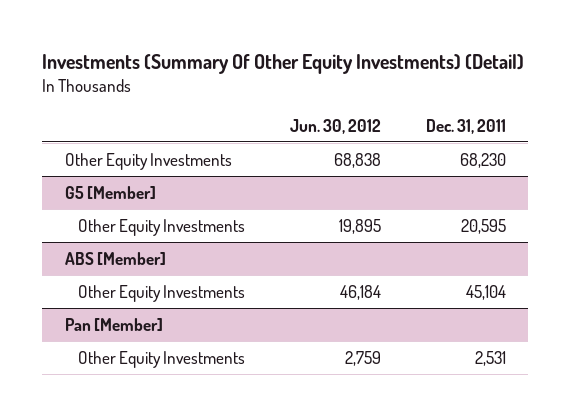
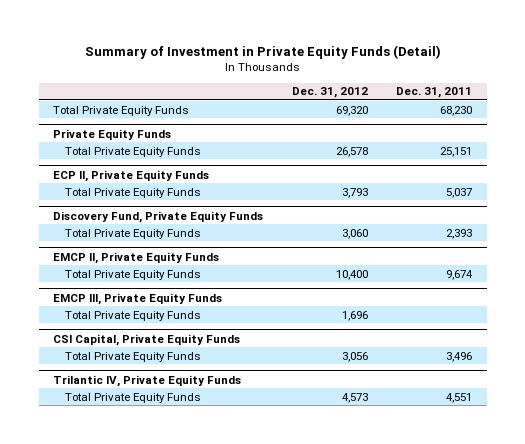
[42,53,525,74] Investments (Summary Of Other Equity Investments) (Detail) -> [84,45,441,60] Summary of Investment in Private Equity Funds (Detail)
[289,118,381,134] Jun. 30, 2012 -> none
none -> [291,87,368,99] Dec. 31, 2012
[64,185,156,199] G5 [Member] -> none
[77,218,245,236] Other Equity Investments -> none
[64,251,166,265] ABS [Member] -> none
[77,284,245,302] Other Equity Investments -> none
[64,317,163,331] Pan [Member] -> none
[77,350,245,368] Other Equity Investments -> none
[64,152,232,170] Other Equity Investments -> [52,105,189,116] Total Private Equity Funds
none -> [52,128,171,140] Private Equity Funds
none -> [64,146,201,157] Total Private Equity Funds
none -> [52,169,209,182] ECP II, Private Equity Funds
none -> [64,187,201,198] Total Private Equity Funds
none -> [52,210,263,223] Discovery Fund, Private Equity Funds
none -> [64,228,201,239] Total Private Equity Funds
none -> [52,251,219,264] EMCP II, Private Equity Funds
none -> [64,269,201,280] Total Private Equity Funds
none -> [52,292,222,305] EMCP III, Private Equity Funds
none -> [64,310,201,321] Total Private Equity Funds
none -> [52,333,240,346] CSI Capital, Private Equity Funds
none -> [64,351,201,362] Total Private Equity Funds
none -> [52,374,241,387] Trilantic IV, Private Equity Funds
none -> [64,392,201,403] Total Private Equity Funds

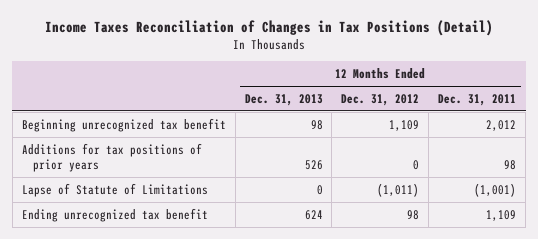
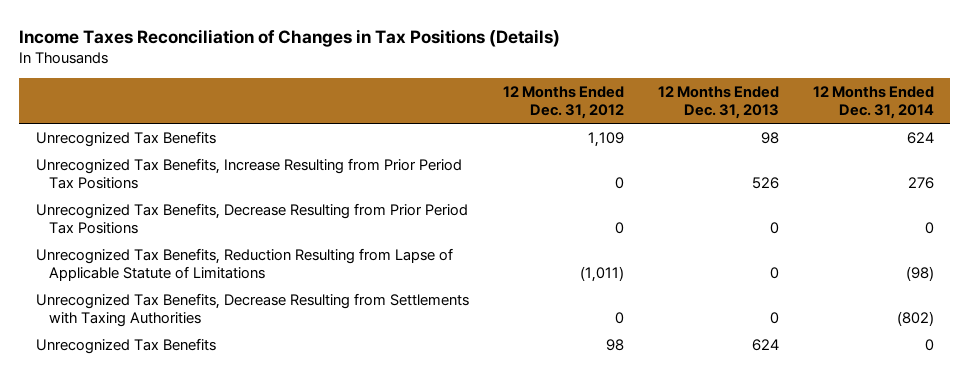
[44,19,493,36] Income Taxes Reconciliation of Changes in Tax Positions (Detail) -> [19,28,561,47] Income Taxes Reconciliation of Changes in Tax Positions (Details)
[438,93,517,106] Dec. 31, 2011 -> none
none -> [812,85,934,120] 12 Months Ended Dec. 31, 2014
[21,117,226,132] Beginning unrecognized tax benefit -> [36,130,217,147] Unrecognized Tax Benefits
[21,142,202,172] Additions for tax positions of prior years -> [36,157,463,190] Unrecognized Tax Benefits, Increase Resulting from Prior Period Tax Positions
none -> [36,202,469,235] Unrecognized Tax Benefits, Decrease Resulting from Prior Period Tax Positions
[21,182,208,197] Lapse of Statute of Limitations -> [36,247,454,282] Unrecognized Tax Benefits, Reduction Resulting from Lapse of Applicable Statute of Limitations
none -> [36,292,470,328] Unrecognized Tax Benefits, Decrease Resulting from Settlements with Taxing Authorities
[21,207,208,222] Ending unrecognized tax benefit -> [36,337,217,354] Unrecognized Tax Benefits

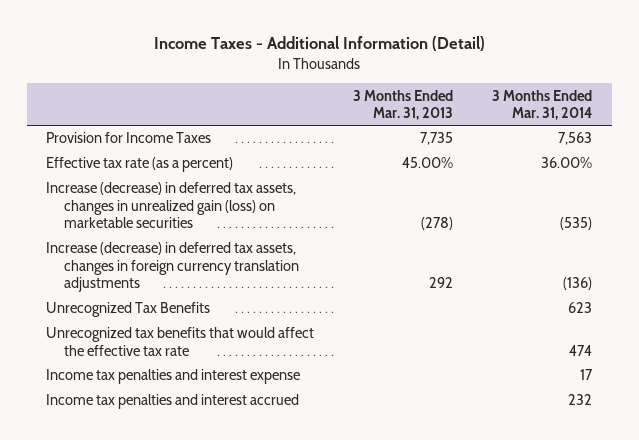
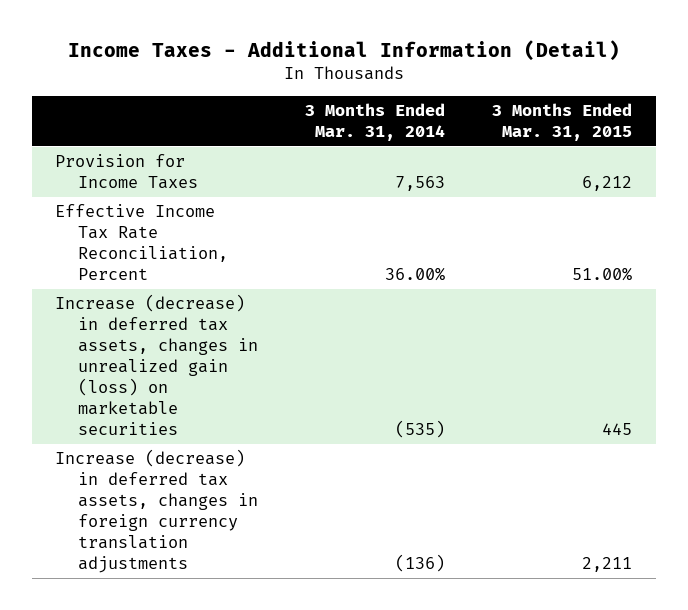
[353,89,454,121] 3 Months Ended Mar. 31, 2013 -> none
none -> [492,102,633,141] 3 Months Ended Mar. 31, 2015
[46,157,234,173] Effective tax rate (as a percent) -> [55,204,229,281] Effective Income Tax Rate Reconciliation, Percent
[46,302,211,318] Unrecognized Tax Benefits -> none
[46,327,315,356] Unrecognized tax benefits that would affect the effective tax rate -> none
[46,369,301,385] Income tax penalties and interest expense -> none
[46,394,300,410] Income tax penalties and interest accrued -> none

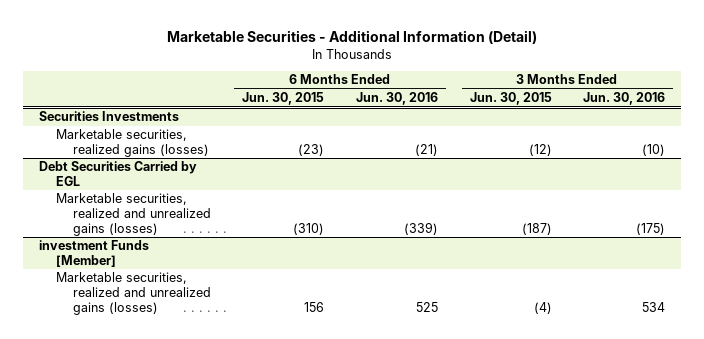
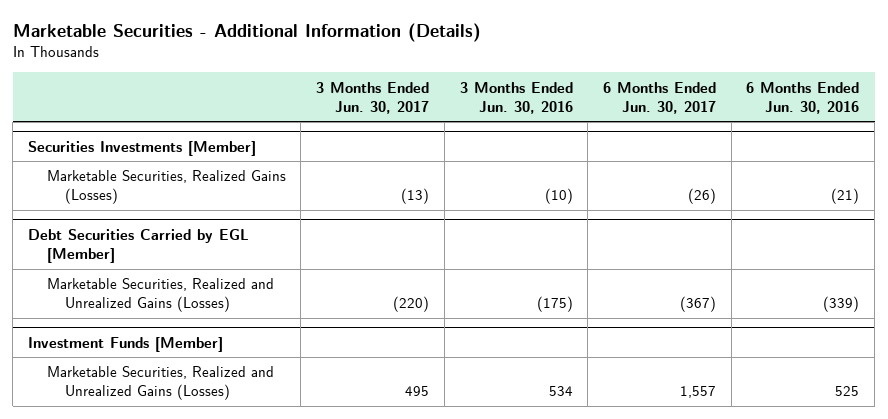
[166,30,537,45] Marketable Securities - Additional Information (Detail) -> [12,22,481,42] Marketable Securities - Additional Information (Details)
[242,92,325,106] Jun. 30, 2015 -> none
[469,92,552,106] Jun. 30, 2015 -> none
none -> [316,81,430,114] 3 Months Ended Jun. 30, 2017
none -> [602,81,716,114] 6 Months Ended Jun. 30, 2017
[38,111,179,122] Securities Investments -> [28,140,257,156] Securities Investments [Member]
[55,129,209,158] Marketable securities, realized gains (losses) -> [46,170,286,205] Marketable Securities, Realized Gains (Losses)
[38,161,197,187] Debt Securities Carried by EGL -> [28,228,250,264] Debt Securities Carried by EGL [Member]
[55,193,211,236] Marketable securities, realized and unrealized gains (losses) -> [46,278,274,313] Marketable Securities, Realized and Unrealized Gains (Losses)
[38,240,149,268] investment Funds [Member] -> [28,336,224,352] Investment Funds [Member]
[55,272,211,315] Marketable securities, realized and unrealized gains (losses) -> [46,366,274,401] Marketable Securities, Realized and Unrealized Gains (Losses)

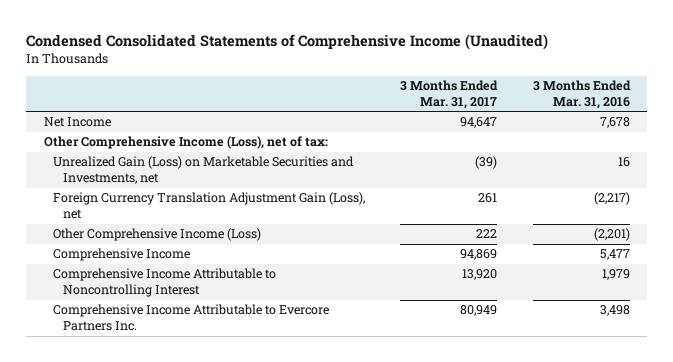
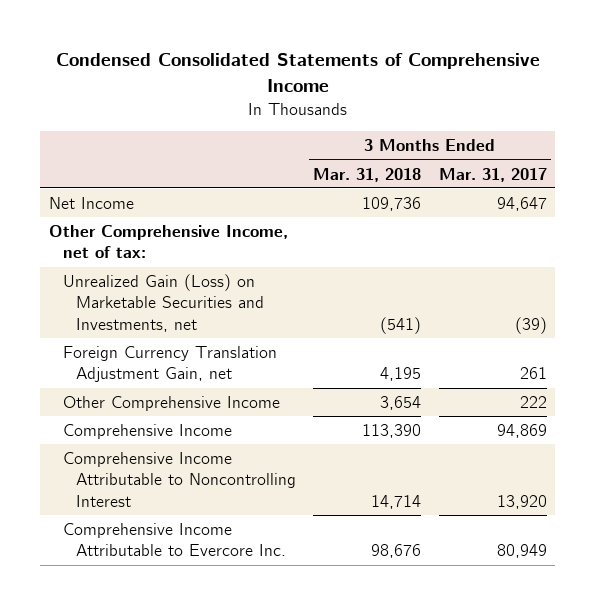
[26,33,549,50] Condensed Consolidated Statements of Comprehensive Income (Unaudited) -> [55,53,540,93] Condensed Consolidated Statements of Comprehensive Income
[532,80,631,109] 3 Months Ended Mar. 31, 2016 -> none
none -> [313,167,422,182] Mar. 31, 2018
[43,136,328,150] Other Comprehensive Income (Loss), net of tax: -> [49,224,289,259] Other Comprehensive Income, net of tax:
[53,192,366,220] Foreign Currency Translation Adjustment Gain (Loss), net -> [62,345,277,383] Foreign Currency Translation Adjustment Gain, net
[53,228,262,242] Other Comprehensive Income (Loss) -> [62,395,280,411] Other Comprehensive Income
[53,304,330,332] Comprehensive Income Attributable to Evercore Partners Inc. -> [62,522,287,557] Comprehensive Income Attributable to Evercore Inc.

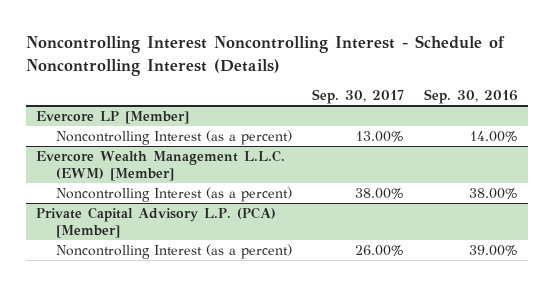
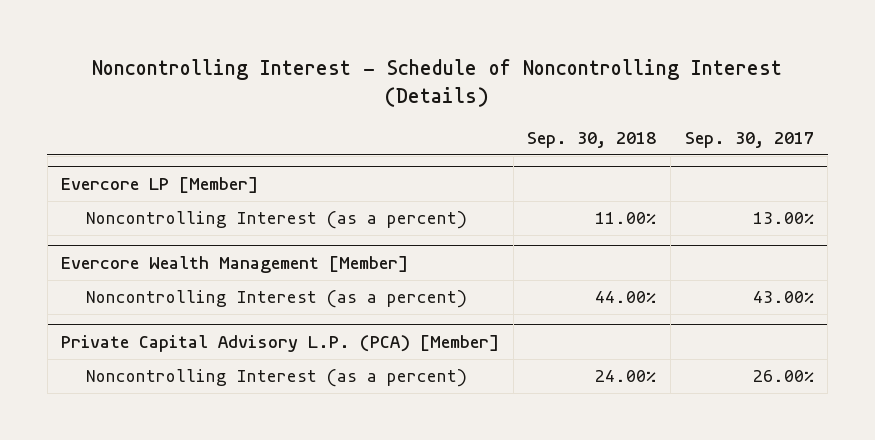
[26,35,506,76] Noncontrolling Interest Noncontrolling Interest - Schedule of Noncontrolling Interest (Details) -> [92,59,783,108] Noncontrolling Interest - Schedule of Noncontrolling Interest (Details)
[423,88,518,104] Sep. 30, 2016 -> none
none -> [527,132,657,149] Sep. 30, 2018
[36,150,286,181] Evercore Wealth Management L.L.C. (EWM) [Member] -> [61,255,409,273] Evercore Wealth Management [Member]
[354,188,404,200] 38.00% -> [752,291,814,304] 43.00%

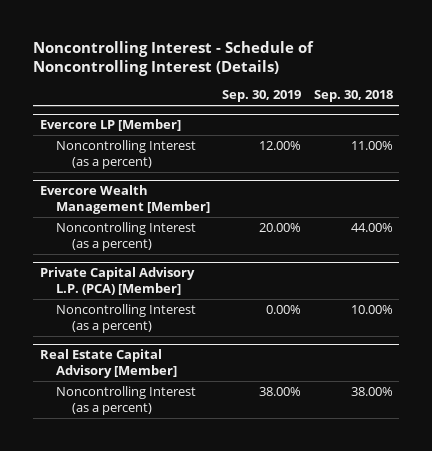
[684,132,814,149] Sep. 30, 2017 -> none
none -> [222,90,302,103] Sep. 30, 2019
[595,370,657,383] 24.00% -> [350,304,393,314] 10.00%
none -> [39,348,177,379] Real Estate Capital Advisory [Member]
none -> [55,385,196,415] Noncontrolling Interest (as a percent)

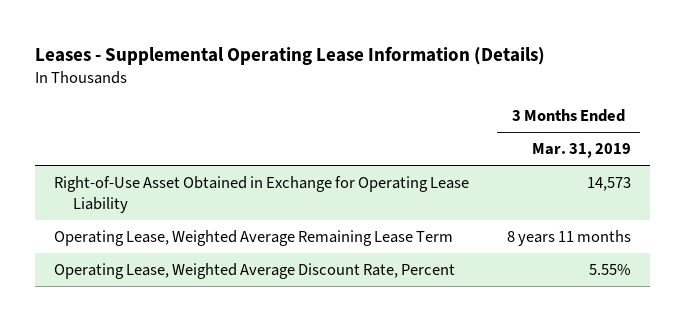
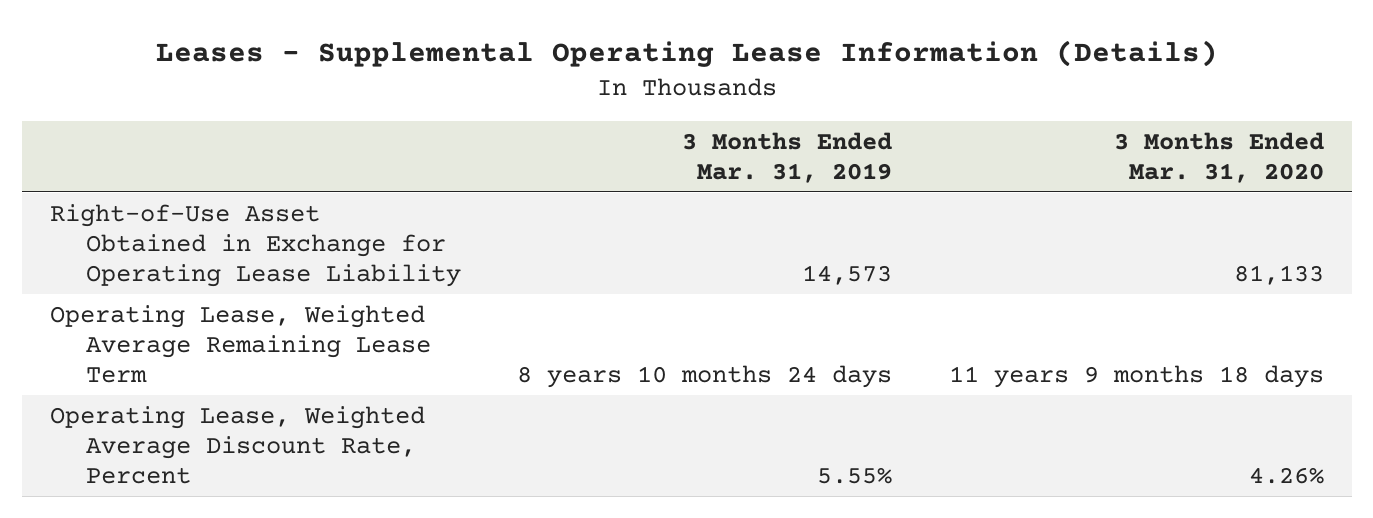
none -> [1113,131,1324,183] 3 Months Ended Mar. 31, 2020
[506,229,631,246] 8 years 11 months -> [517,364,893,388] 8 years 10 months 24 days

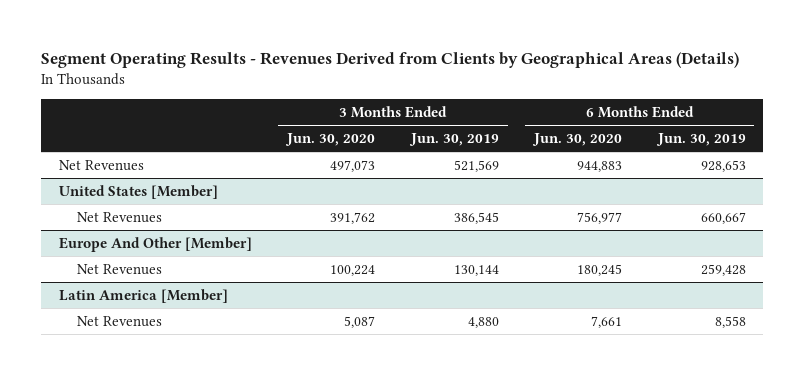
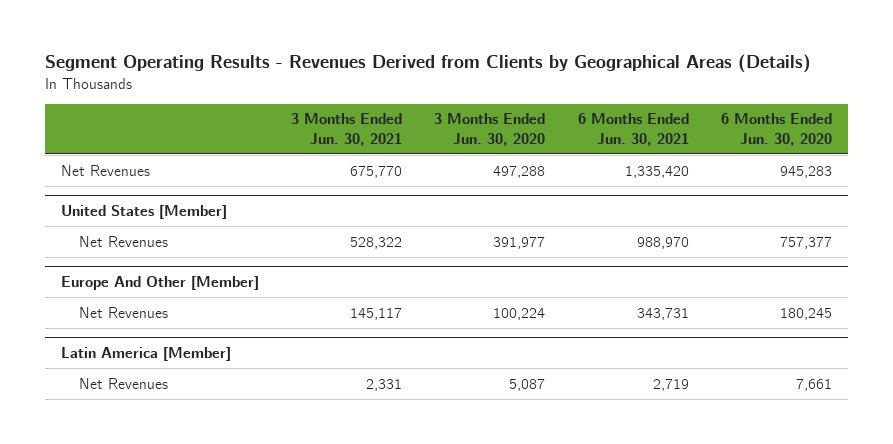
[408,133,499,147] Jun. 30, 2019 -> none
[655,133,746,147] Jun. 30, 2019 -> none
none -> [291,113,403,146] 3 Months Ended Jun. 30, 2021
none -> [577,113,689,146] 6 Months Ended Jun. 30, 2021
[330,159,376,172] 497,073 -> [493,165,546,178] 497,288
[577,160,623,172] 944,883 -> [779,165,832,178] 945,283
[330,211,376,224] 391,762 -> [493,236,546,249] 391,977
[577,211,623,224] 756,977 -> [779,236,832,249] 757,377

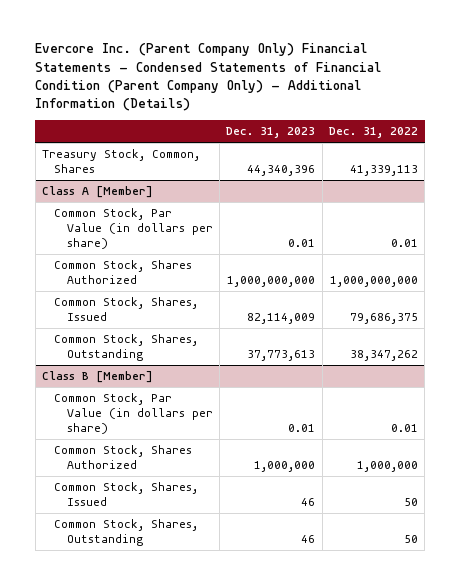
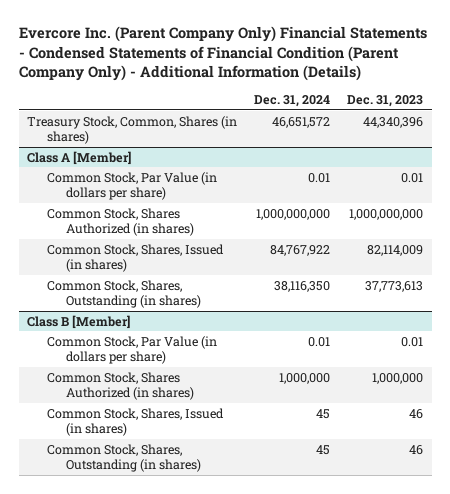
[328,127,418,139] Dec. 31, 2022 -> none
none -> [254,95,331,108] Dec. 31, 2024
[41,149,200,173] Treasury Stock, Common, Shares -> [27,115,238,145] Treasury Stock, Common, Shares (in shares)
[54,260,193,284] Common Stock, Shares Authorized -> [46,207,195,237] Common Stock, Shares Authorized (in shares)
[54,297,199,321] Common Stock, Shares, Issued -> [46,243,224,273] Common Stock, Shares, Issued (in shares)
[54,334,199,361] Common Stock, Shares, Outstanding -> [46,279,202,309] Common Stock, Shares, Outstanding (in shares)
[54,445,193,469] Common Stock, Shares Authorized -> [46,371,195,401] Common Stock, Shares Authorized (in shares)
[54,482,199,506] Common Stock, Shares, Issued -> [46,407,224,437] Common Stock, Shares, Issued (in shares)
[54,519,199,546] Common Stock, Shares, Outstanding -> [46,443,202,473] Common Stock, Shares, Outstanding (in shares)

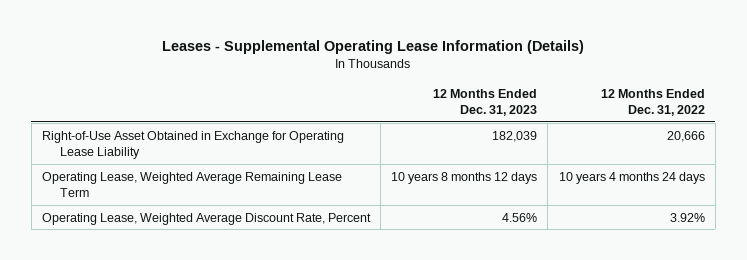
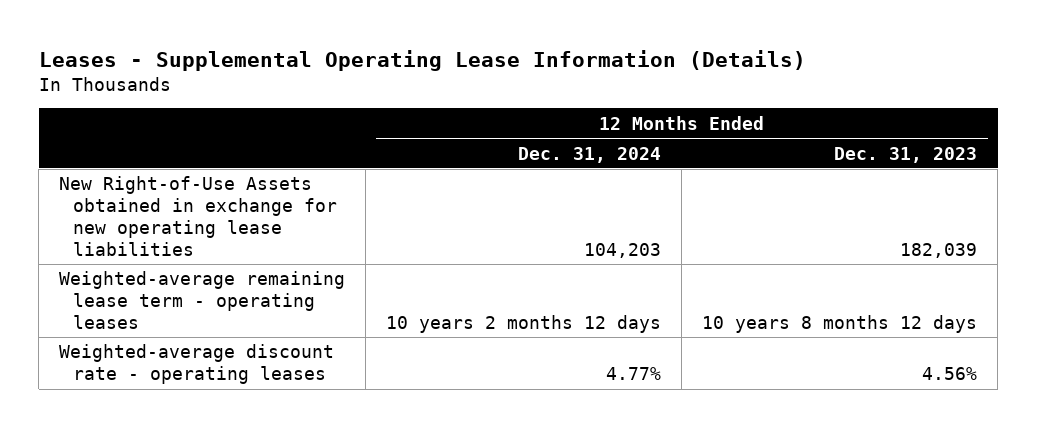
[600,88,705,116] 12 Months Ended Dec. 31, 2022 -> none
none -> [518,146,662,163] Dec. 31, 2024
[41,130,344,159] Right-of-Use Asset Obtained in Exchange for Operating Lease Liability -> [59,176,337,256] New Right-of-Use Assets obtained in exchange for new operating lease liabilities
[41,171,342,197] Operating Lease, Weighted Average Remaining Lease Term -> [59,271,346,330] Weighted-average remaining lease term - operating leases
[41,212,371,225] Operating Lease, Weighted Average Discount Rate, Percent -> [59,344,335,385] Weighted-average discount rate - operating leases

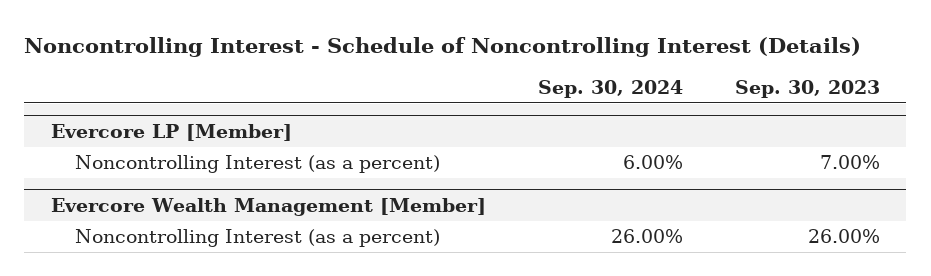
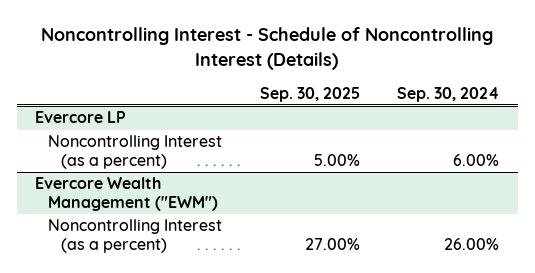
[734,79,880,98] Sep. 30, 2023 -> none
none -> [259,86,360,102] Sep. 30, 2025
[50,123,292,141] Evercore LP [Member] -> [35,111,127,124] Evercore LP
[50,197,486,216] Evercore Wealth Management [Member] -> [35,177,219,211] Evercore Wealth Management ("EWM")

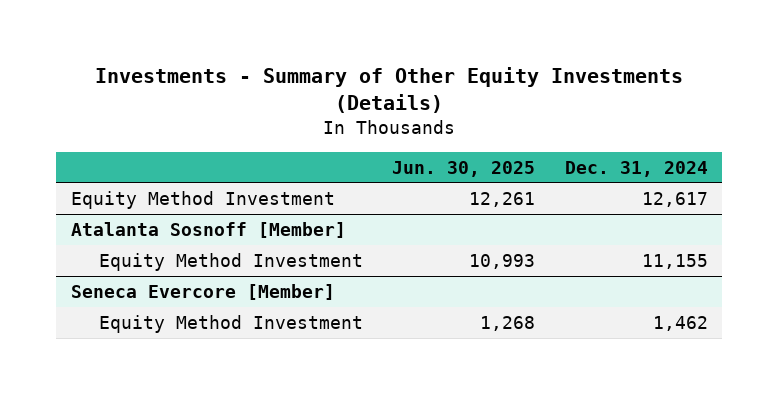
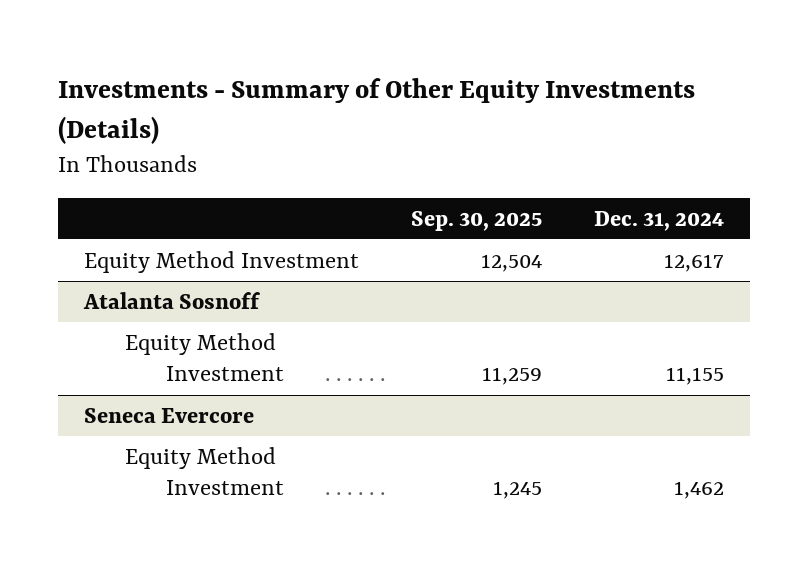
[392,160,536,177] Jun. 30, 2025 -> none
none -> [410,210,542,231] Sep. 30, 2025
[70,221,346,238] Atalanta Sosnoff [Member] -> [82,291,260,309] Atalanta Sosnoff
[70,283,335,300] Seneca Evercore [Member] -> [83,407,254,423] Seneca Evercore

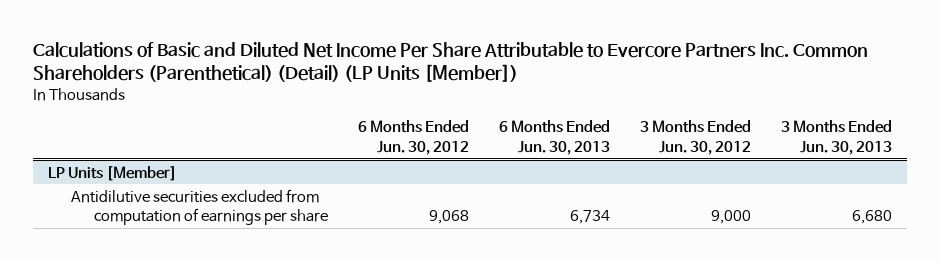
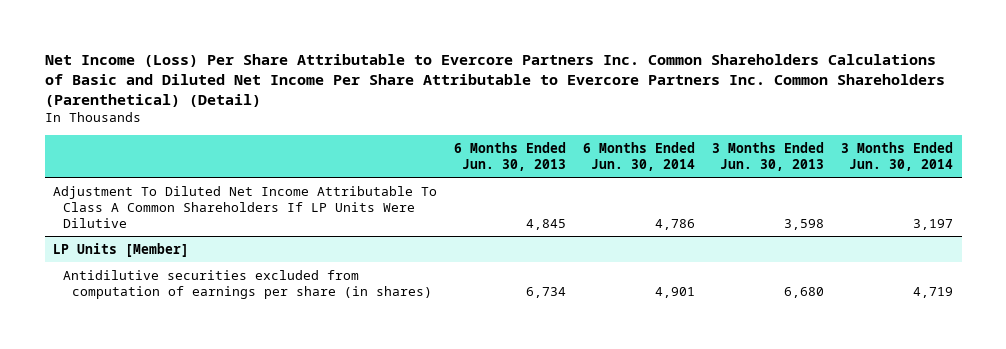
[32,42,868,83] Calculations of Basic and Diluted Net Income Per Share Attributable to Evercore Partners Inc. Common Shareholders (Parenthetical) (Detail) (LP Units [Member]) -> [44,53,945,107] Net Income (Loss) Per Share Attributable to Evercore Partners Inc. Common Shareholders Calculations of Basic and Diluted Net Income Per Share Attributable to Evercore Partners Inc. Common Shareholders (Parenthetical) (Detail)
[358,120,470,155] 6 Months Ended Jun. 30, 2012 -> none
[640,120,752,155] 3 Months Ended Jun. 30, 2012 -> none
none -> [583,141,696,172] 6 Months Ended Jun. 30, 2014
none -> [841,141,954,172] 3 Months Ended Jun. 30, 2014
none -> [53,185,438,229] Adjustment To Diluted Net Income Attributable To Class A Common Shareholders If LP Units Were Dilutive
[70,188,329,225] Antidilutive securities excluded from computation of earnings per share -> [62,269,432,299] Antidilutive securities excluded from computation of earnings per share (in shares)

